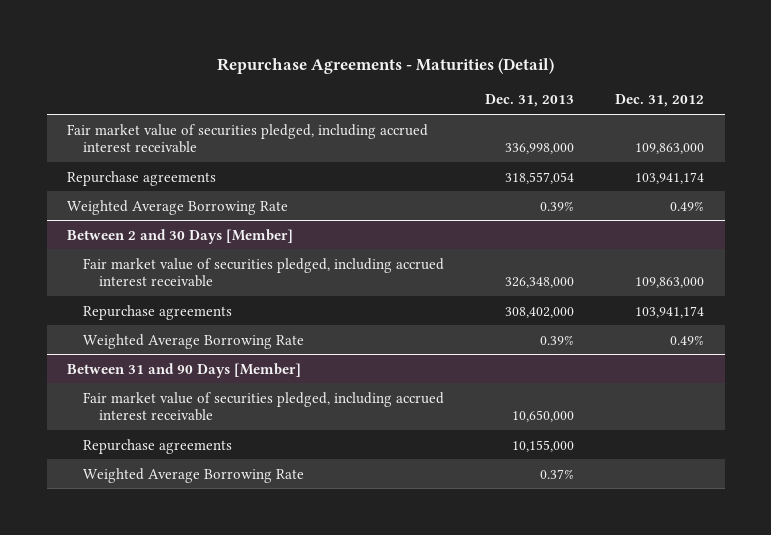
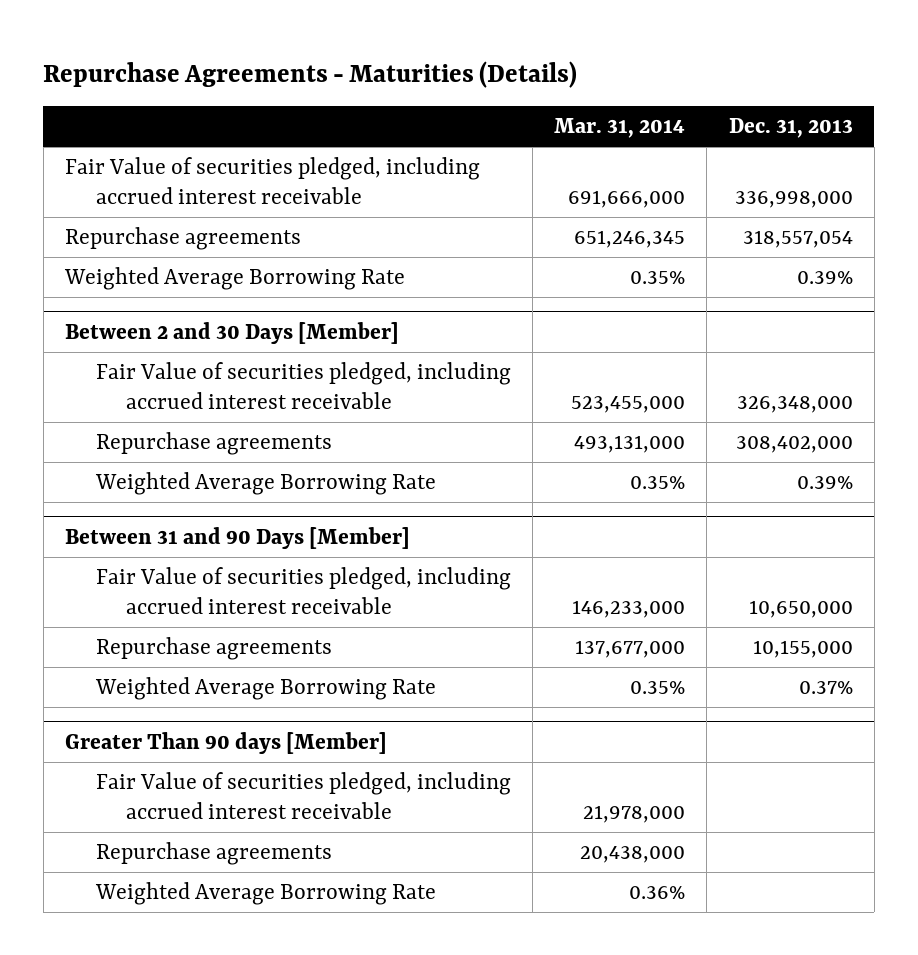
[216,57,554,74] Repurchase Agreements - Maturities (Detail) -> [43,60,578,88] Repurchase Agreements - Maturities (Details)
[615,94,705,108] Dec. 31, 2012 -> none
none -> [554,118,686,139] Mar. 31, 2014
[67,123,429,154] Fair market value of securities pledged, including accrued interest receivable -> [65,156,481,204] Fair Value of securities pledged, including accrued interest receivable
[82,257,444,288] Fair market value of securities pledged, including accrued interest receivable -> [95,361,511,409] Fair Value of securities pledged, including accrued interest receivable
[82,391,444,422] Fair market value of securities pledged, including accrued interest receivable -> [95,566,511,614] Fair Value of securities pledged, including accrued interest receivable
none -> [65,731,388,754] Greater Than 90 days [Member]
none -> [95,771,511,819] Fair Value of securities pledged, including accrued interest receivable
none -> [95,841,332,865] Repurchase agreements
none -> [94,881,436,905] Weighted Average Borrowing Rate

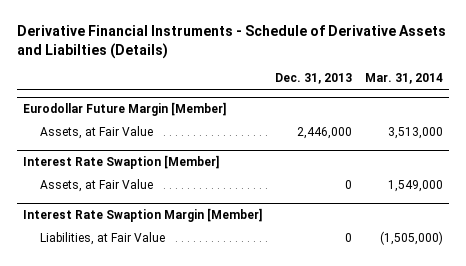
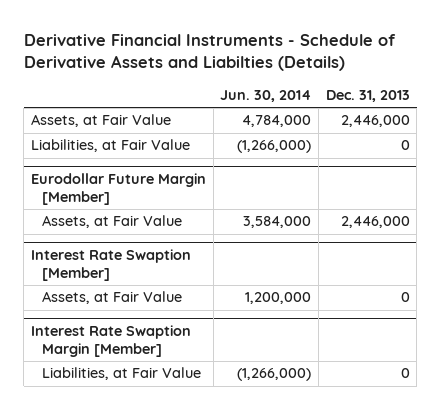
[364,73,443,85] Mar. 31, 2014 -> none
none -> [220,90,312,103] Jun. 30, 2014
none -> [30,114,171,128] Assets, at Fair Value
none -> [30,139,190,153] Liabilities, at Fair Value

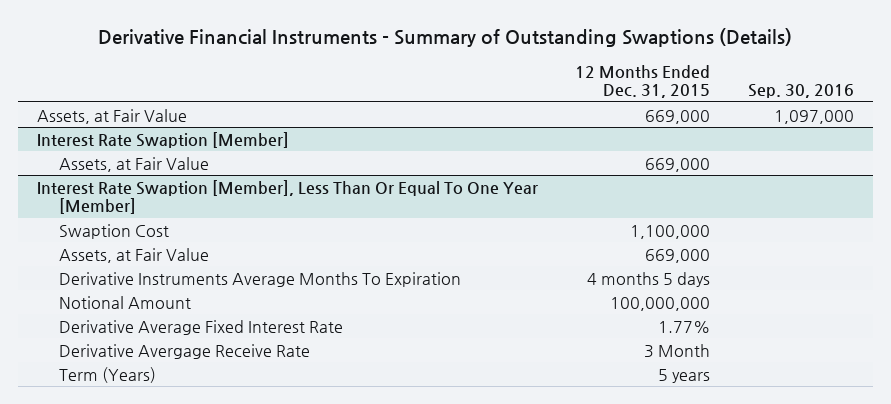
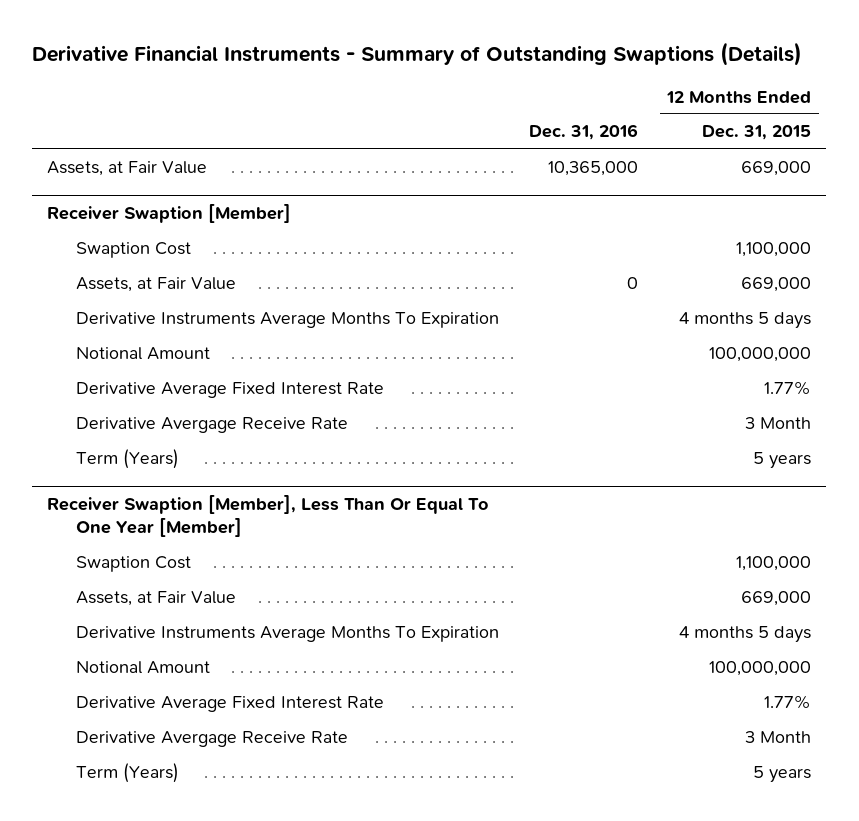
[748,84,855,99] Sep. 30, 2016 -> none
none -> [528,124,638,141] Dec. 31, 2016
[36,131,289,148] Interest Rate Swaption [Member] -> none
none -> [47,203,292,223] Receiver Swaption [Member]
none -> [76,241,192,258] Swaption Cost
none -> [76,311,500,328] Derivative Instruments Average Months To Expiration
none -> [76,346,211,360] Notional Amount
none -> [76,381,385,398] Derivative Average Fixed Interest Rate
none -> [76,416,349,433] Derivative Avergage Receive Rate
none -> [76,448,180,469] Term (Years)
[36,179,538,215] Interest Rate Swaption [Member], Less Than Or Equal To One Year [Member] -> [47,494,490,537] Receiver Swaption [Member], Less Than Or Equal To One Year [Member]

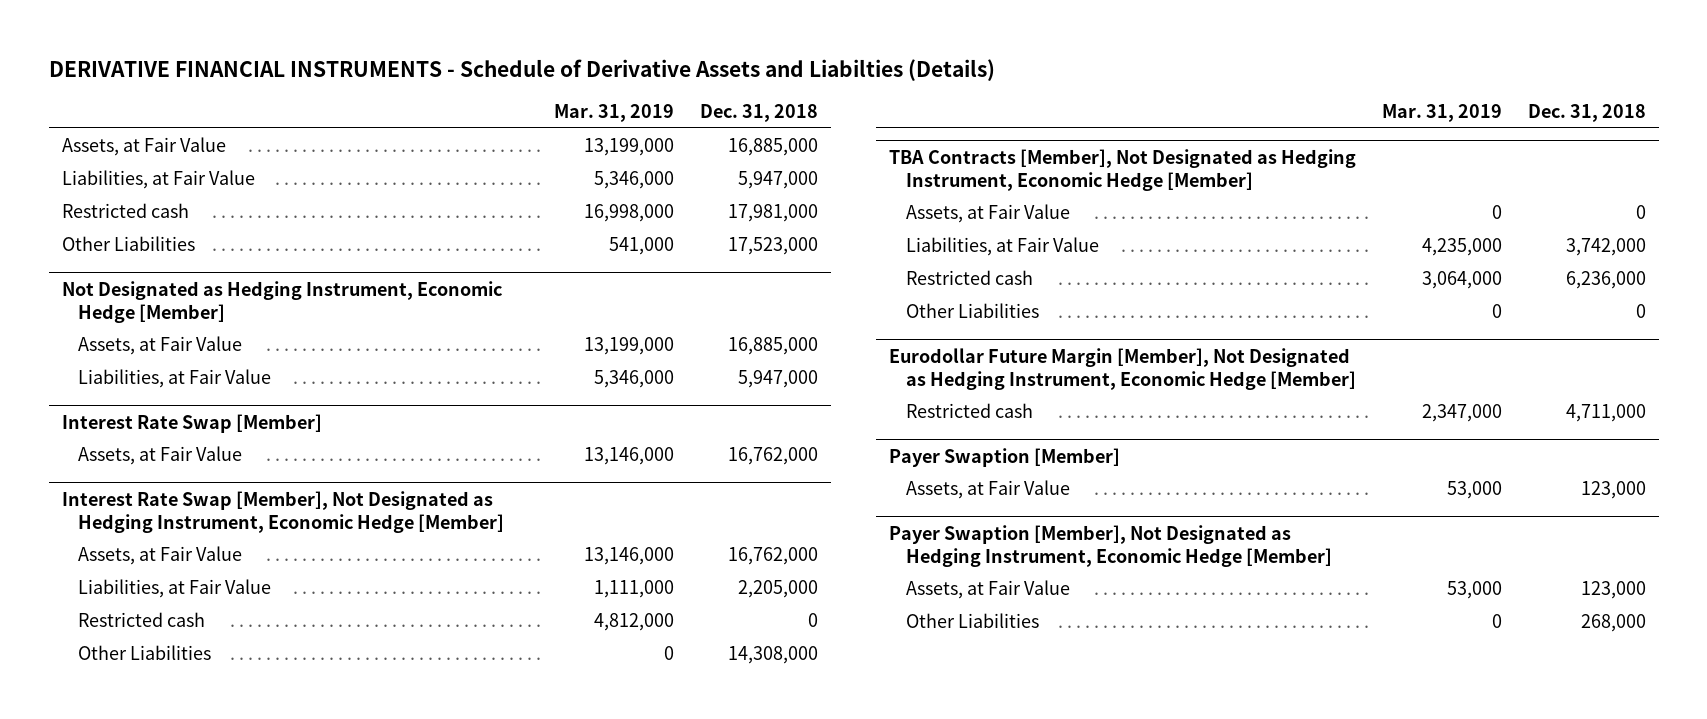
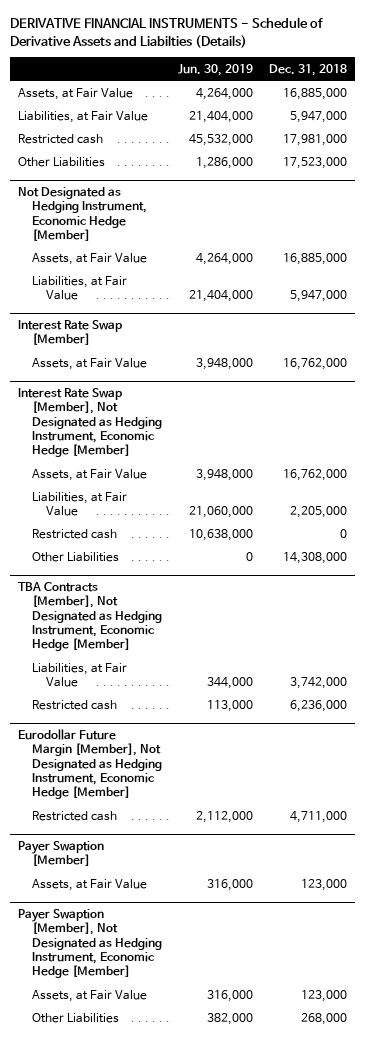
[554,103,675,122] Mar. 31, 2019 -> none
none -> [178,64,254,77] Jun. 30, 2019
[905,203,1070,223] Assets, at Fair Value -> none
[905,302,1039,318] Other Liabilities -> none

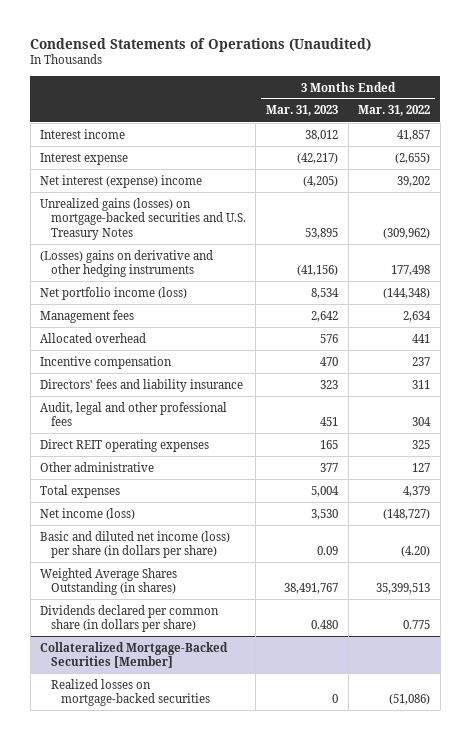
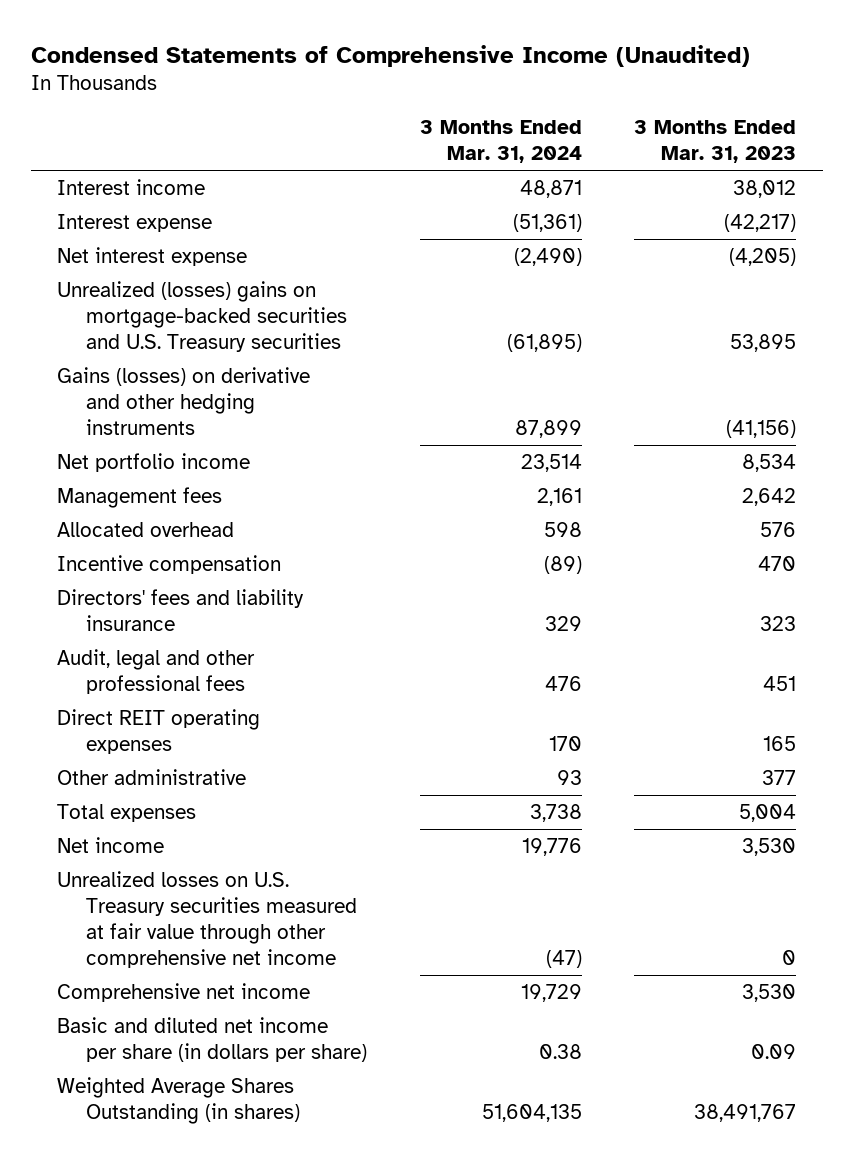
[30,37,372,52] Condensed Statements of Operations (Unaudited) -> [30,44,750,67] Condensed Statements of Comprehensive Income (Unaudited)
[358,105,431,117] Mar. 31, 2022 -> none
none -> [419,120,582,164] 3 Months Ended Mar. 31, 2024
[40,174,203,188] Net interest (expense) income -> [57,246,248,266] Net interest expense
[40,197,246,240] Unrealized gains (losses) on mortgage-backed securities and U.S. Treasury Notes -> [57,280,348,353] Unrealized (losses) gains on mortgage-backed securities and U.S. Treasury securities
[40,249,214,278] (Losses) gains on derivative and other hedging instruments -> [57,366,311,436] Gains (losses) on derivative and other hedging instruments
[40,286,188,300] Net portfolio income (loss) -> [57,452,251,472] Net portfolio income
[40,507,136,520] Net income (loss) -> [57,836,165,853] Net income
none -> [57,870,358,969] Unrealized losses on U.S. Treasury securities measured at fair value through other comprehensive net income
none -> [57,982,311,1002] Comprehensive net income
[40,530,231,559] Basic and diluted net income (loss) per share (in dollars per share) -> [57,1016,368,1062] Basic and diluted net income per share (in dollars per share)
[40,604,220,633] Dividends declared per common share (in dollars per share) -> none
[40,641,229,669] Collateralized Mortgage-Backed Securities [Member] -> none
[50,678,211,707] Realized losses on mortgage-backed securities -> none

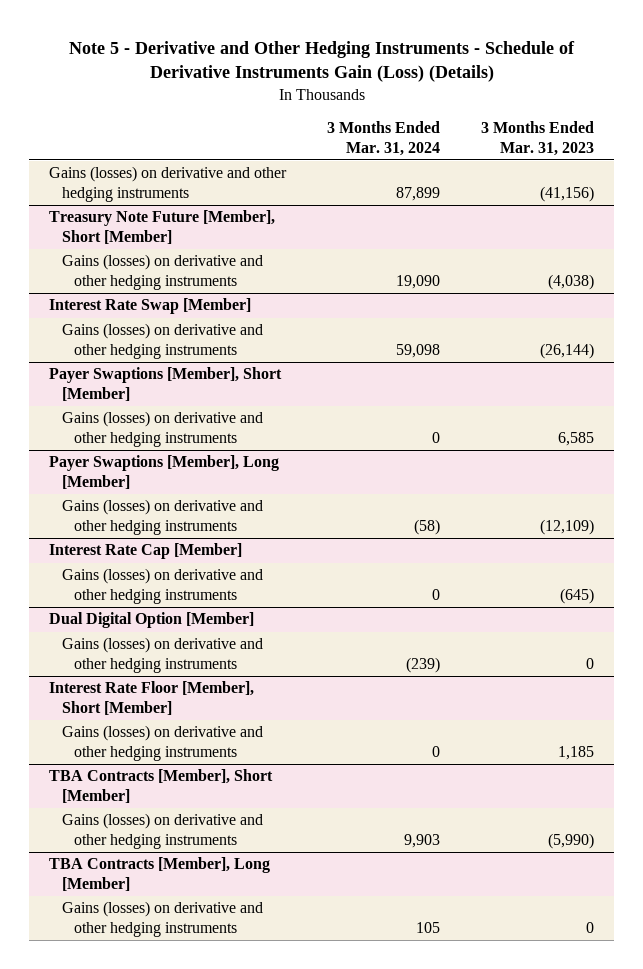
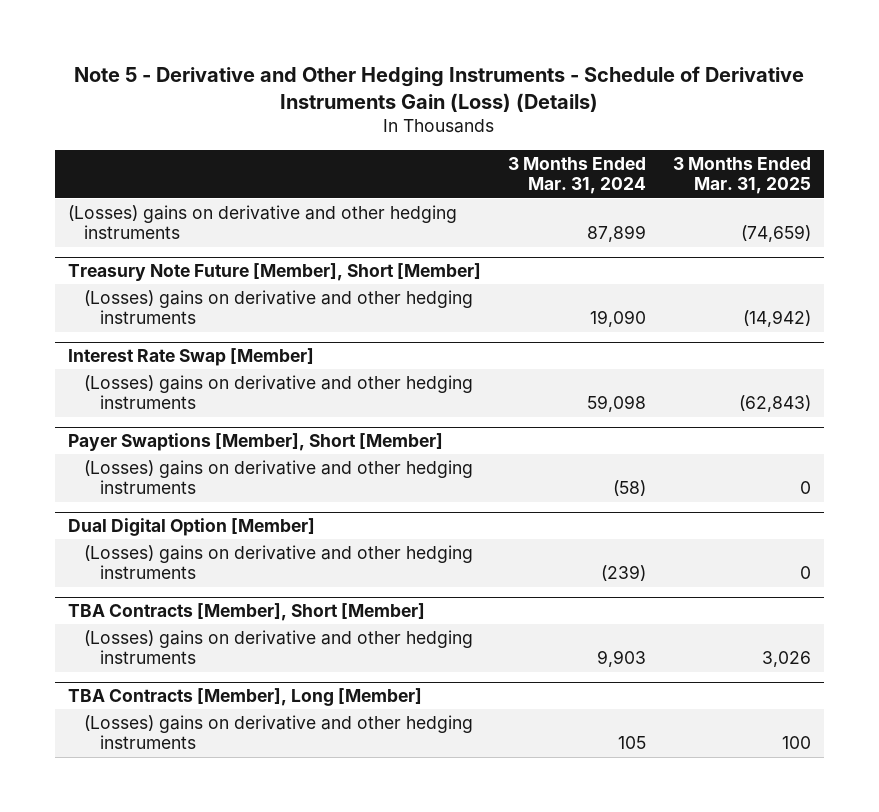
[480,120,594,156] 3 Months Ended Mar. 31, 2023 -> none
none -> [672,156,811,195] 3 Months Ended Mar. 31, 2025
[49,166,288,203] Gains (losses) on derivative and other hedging instruments -> [67,205,457,240] (Losses) gains on derivative and other hedging instruments
[61,254,263,291] Gains (losses) on derivative and other hedging instruments -> [83,290,473,325] (Losses) gains on derivative and other hedging instruments
[61,323,263,360] Gains (losses) on derivative and other hedging instruments -> [83,375,473,410] (Losses) gains on derivative and other hedging instruments
[49,455,280,490] Payer Swaptions [Member], Long [Member] -> none
[61,499,263,536] Gains (losses) on derivative and other hedging instruments -> none
[49,543,243,560] Interest Rate Cap [Member] -> none
[61,568,263,605] Gains (losses) on derivative and other hedging instruments -> none
[61,411,263,448] Gains (losses) on derivative and other hedging instruments -> [83,460,473,495] (Losses) gains on derivative and other hedging instruments
[432,432,441,444] 0 -> [612,480,646,497] (58)
[49,681,255,716] Interest Rate Floor [Member], Short [Member] -> none
[61,725,263,762] Gains (losses) on derivative and other hedging instruments -> none
[61,637,263,674] Gains (losses) on derivative and other hedging instruments -> [83,545,473,580] (Losses) gains on derivative and other hedging instruments
[61,813,263,850] Gains (losses) on derivative and other hedging instruments -> [83,630,473,665] (Losses) gains on derivative and other hedging instruments
[61,901,263,938] Gains (losses) on derivative and other hedging instruments -> [83,715,473,750] (Losses) gains on derivative and other hedging instruments

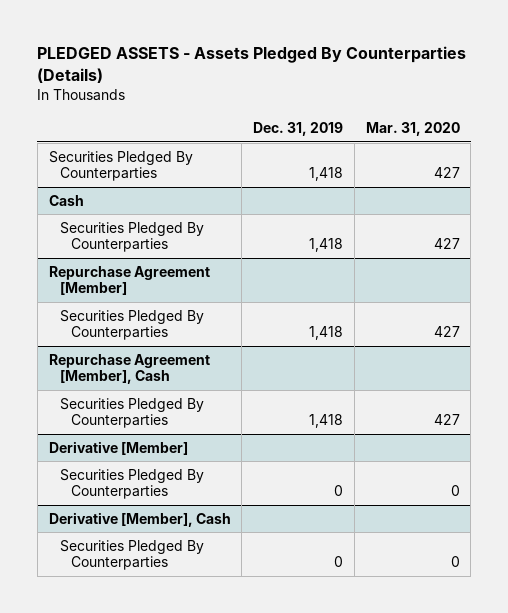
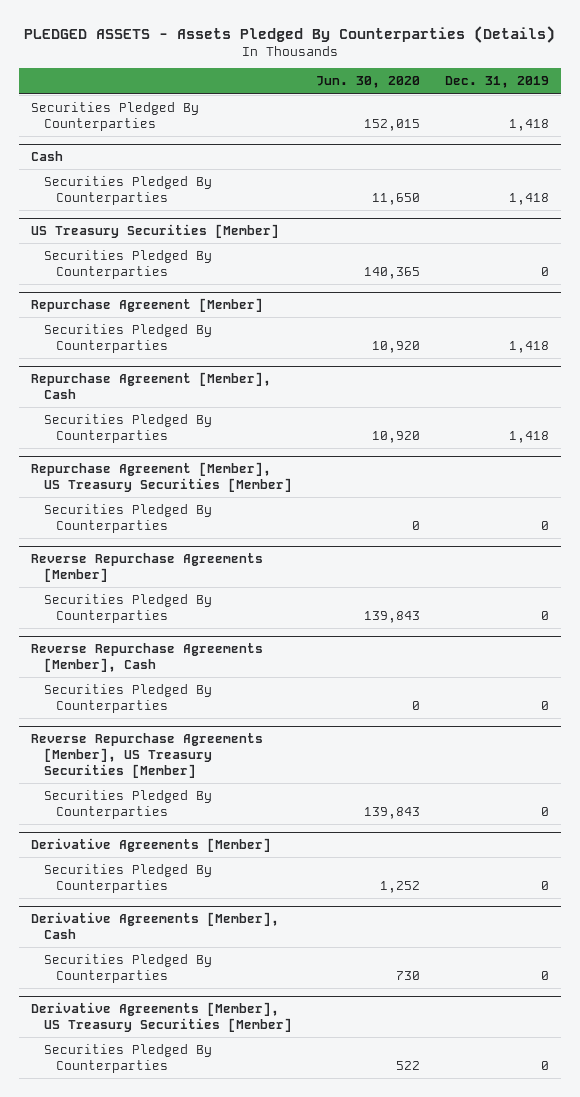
[365,122,460,137] Mar. 31, 2020 -> none
none -> [316,76,421,89] Jun. 30, 2020
none -> [31,224,280,239] US Treasury Securities [Member]
none -> [43,250,212,280] Securities Pledged By Counterparties
[48,440,188,455] Derivative [Member] -> none
none -> [31,462,292,493] Repurchase Agreement [Member], US Treasury Securities [Member]
[48,511,231,527] Derivative [Member], Cash -> none
none -> [31,553,264,583] Reverse Repurchase Agreements [Member]
none -> [31,643,264,673] Reverse Repurchase Agreements [Member], Cash
none -> [43,684,212,714] Securities Pledged By Counterparties
none -> [31,733,264,779] Reverse Repurchase Agreements [Member], US Treasury Securities [Member]
none -> [43,790,212,820] Securities Pledged By Counterparties
none -> [31,838,272,853] Derivative Agreements [Member]
none -> [43,864,212,894] Securities Pledged By Counterparties
none -> [31,912,280,940] Derivative Agreements [Member], Cash
none -> [43,954,212,984] Securities Pledged By Counterparties
none -> [31,1002,292,1033] Derivative Agreements [Member], US Treasury Securities [Member]
none -> [43,1044,212,1074] Securities Pledged By Counterparties

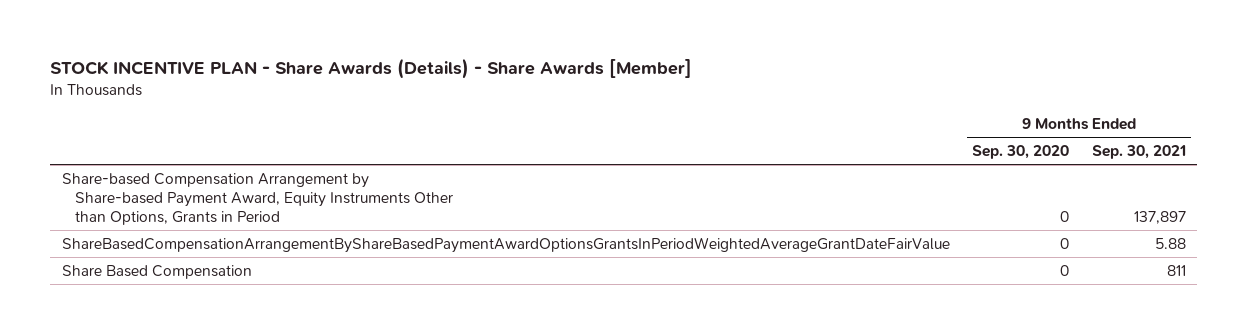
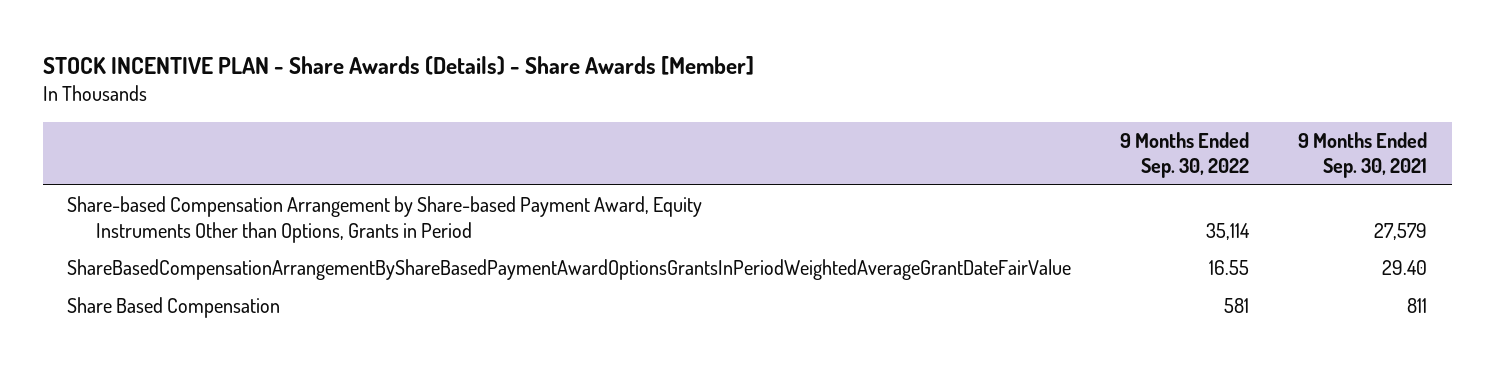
[972,145,1070,160] Sep. 30, 2020 -> none
none -> [1120,131,1250,179] 9 Months Ended Sep. 30, 2022
[1133,211,1186,225] 137,897 -> [1374,222,1428,240] 27,579
[1154,237,1186,249] 5.88 -> [1382,260,1428,276] 29.40

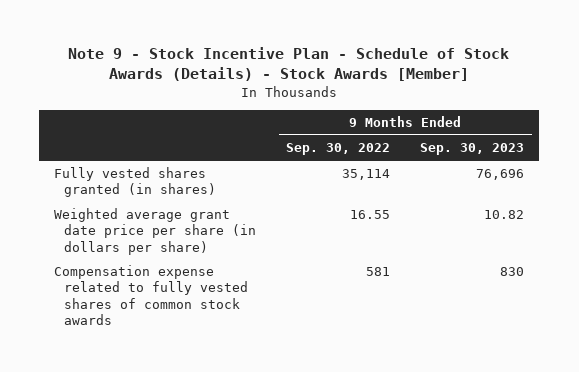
[42,56,754,76] STOCK INCENTIVE PLAN - Share Awards (Details) - Share Awards [Member] -> [68,47,510,82] Note 9 - Stock Incentive Plan - Schedule of Stock Awards (Details) - Stock Awards [Member]
[1298,131,1428,179] 9 Months Ended Sep. 30, 2021 -> none
none -> [420,143,525,156] Sep. 30, 2023
[67,196,703,243] Share-based Compensation Arrangement by Share-based Payment Award, Equity Instruments Other than Options, Grants in Period -> [54,167,217,198] Fully vested shares granted (in shares)
[67,259,1072,281] ShareBasedCompensationArrangementByShareBasedPaymentAwardOptionsGrantsInPeriodWeightedAverageGrantDateFairValue -> [54,208,257,255] Weighted average grant date price per share (in dollars per share)
[67,297,281,319] Share Based Compensation -> [54,265,249,325] Compensation expense related to fully vested shares of common stock awards

